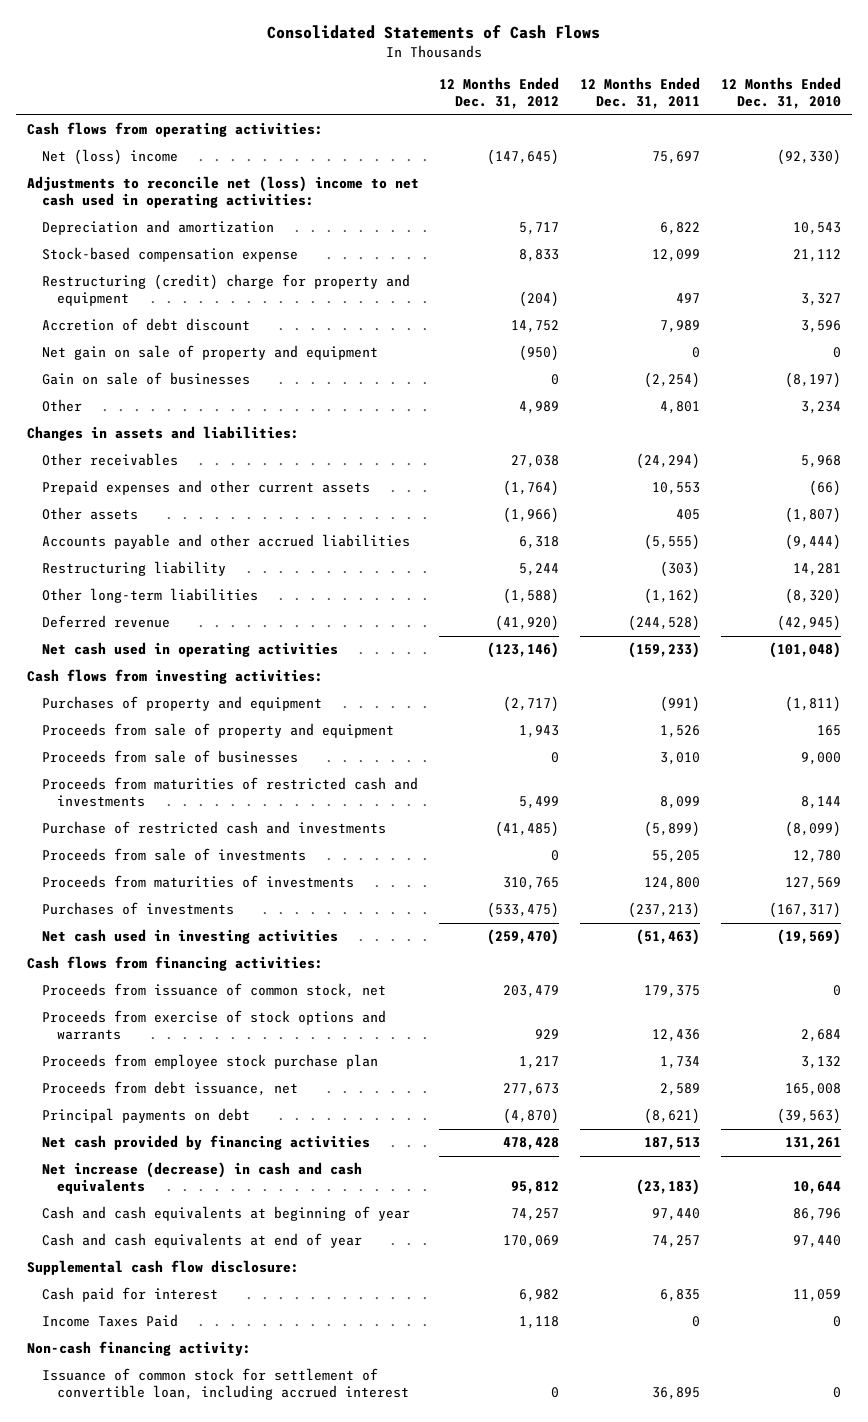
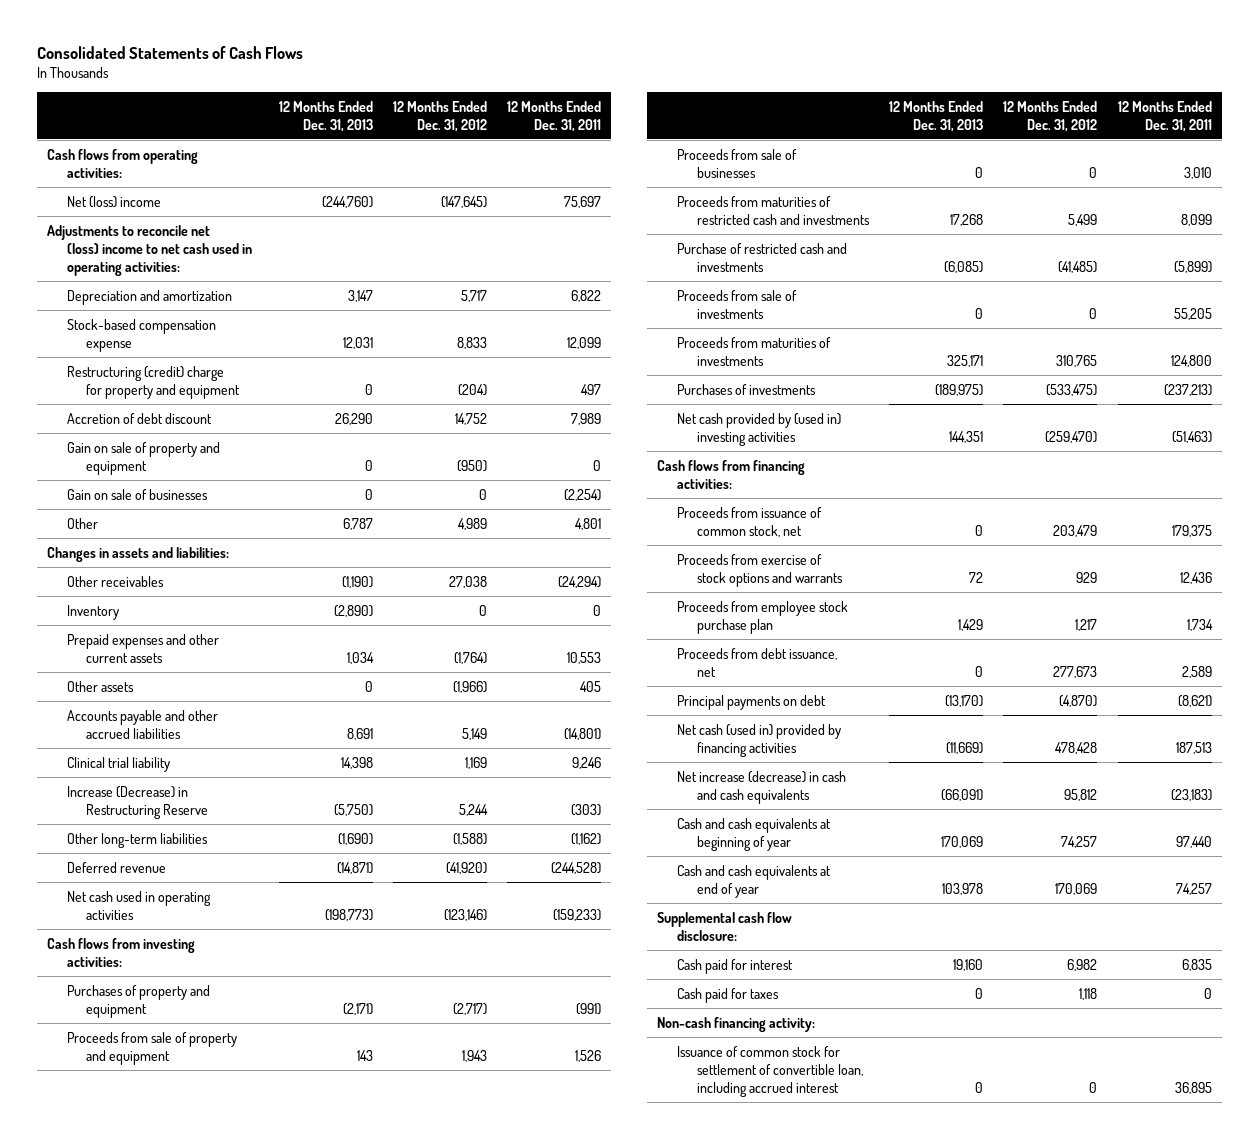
[721,76,842,110] 12 Months Ended Dec. 31, 2010 -> none
none -> [278,100,373,132] 12 Months Ended Dec. 31, 2013
[42,345,379,361] Net gain on sale of property and equipment -> [66,441,220,475] Gain on sale of property and equipment
none -> [66,604,119,620] Inventory
[519,536,560,550] 6,318 -> [462,727,488,740] 5,149
[644,534,701,551] (5,555) -> [564,727,602,740] (14,801)
none -> [66,756,170,772] Clinical trial liability
[42,561,227,577] Restructuring liability -> [66,785,209,819] Increase (Decrease) in Restructuring Reserve
[42,929,339,945] Net cash used in investing activities -> [676,412,841,446] Net cash provided by (used in) investing activities
[42,1135,371,1151] Net cash provided by financing activities -> [676,723,841,757] Net cash (used in) provided by financing activities
[42,1314,179,1328] Income Taxes Paid -> [676,987,779,1003] Cash paid for taxes

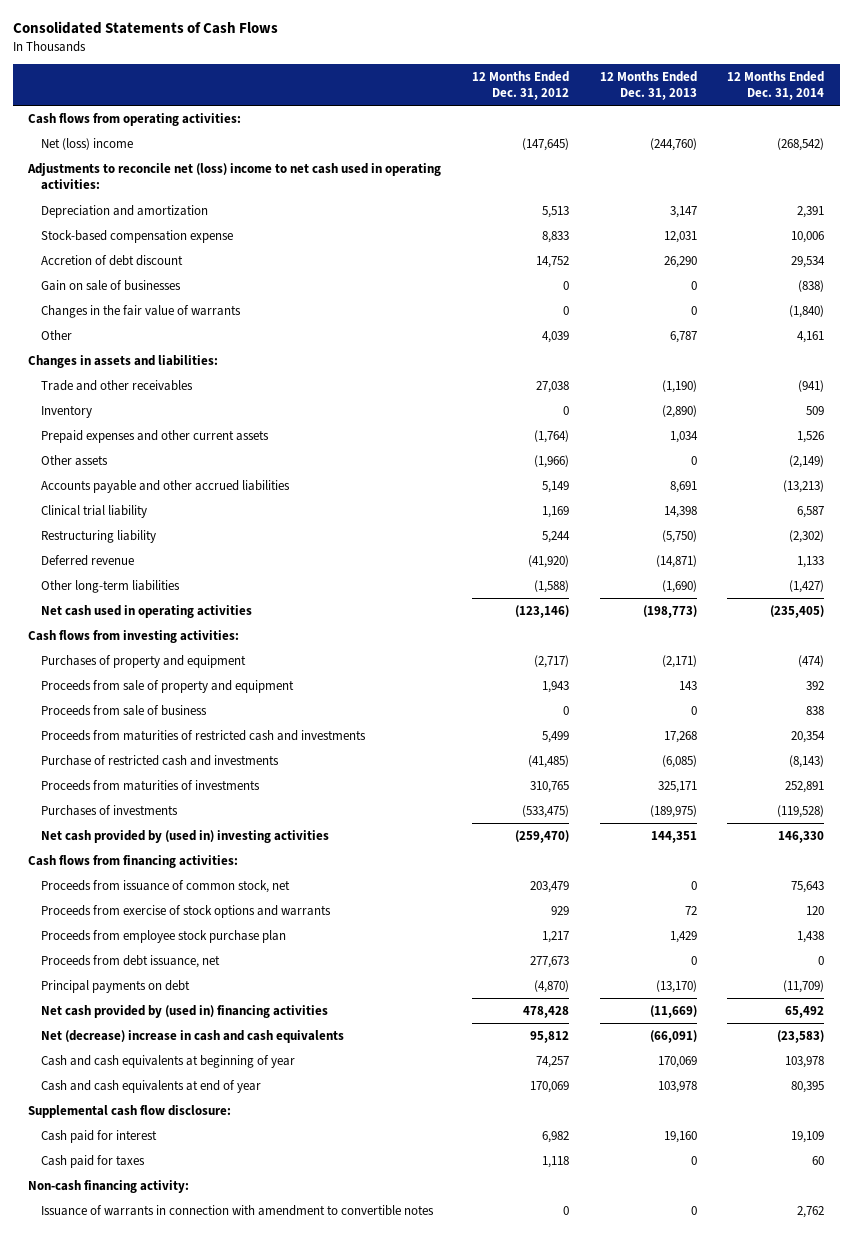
[507,100,602,132] 12 Months Ended Dec. 31, 2011 -> none
none -> [727,70,825,101] 12 Months Ended Dec. 31, 2014
[461,289,488,302] 5,717 -> [541,205,569,218] 5,513
[66,365,241,399] Restructuring (credit) charge for property and equipment -> none
[66,441,220,475] Gain on sale of property and equipment -> none
none -> [40,304,241,318] Changes in the fair value of warrants
[458,517,488,530] 4,989 -> [541,330,569,343] 4,039
[66,575,164,587] Other receivables -> [40,379,193,391] Trade and other receivables
[66,785,209,819] Increase (Decrease) in Restructuring Reserve -> [40,529,156,543] Restructuring liability
[66,832,208,848] Other long-term liabilities -> [40,579,180,593] Other long-term liabilities
[676,148,797,178] Proceeds from sale of businesses -> [40,704,207,716] Proceeds from sale of business
[676,289,797,319] Proceeds from sale of investments -> none
[676,723,841,757] Net cash (used in) provided by financing activities -> [40,1004,328,1018] Net cash provided by (used in) financing activities
[676,770,846,804] Net increase (decrease) in cash and cash equivalents -> [40,1029,344,1043] Net (decrease) increase in cash and cash equivalents
[676,1045,863,1097] Issuance of common stock for settlement of convertible loan, including accrued interest -> none
none -> [40,1204,434,1216] Issuance of warrants in connection with amendment to convertible notes

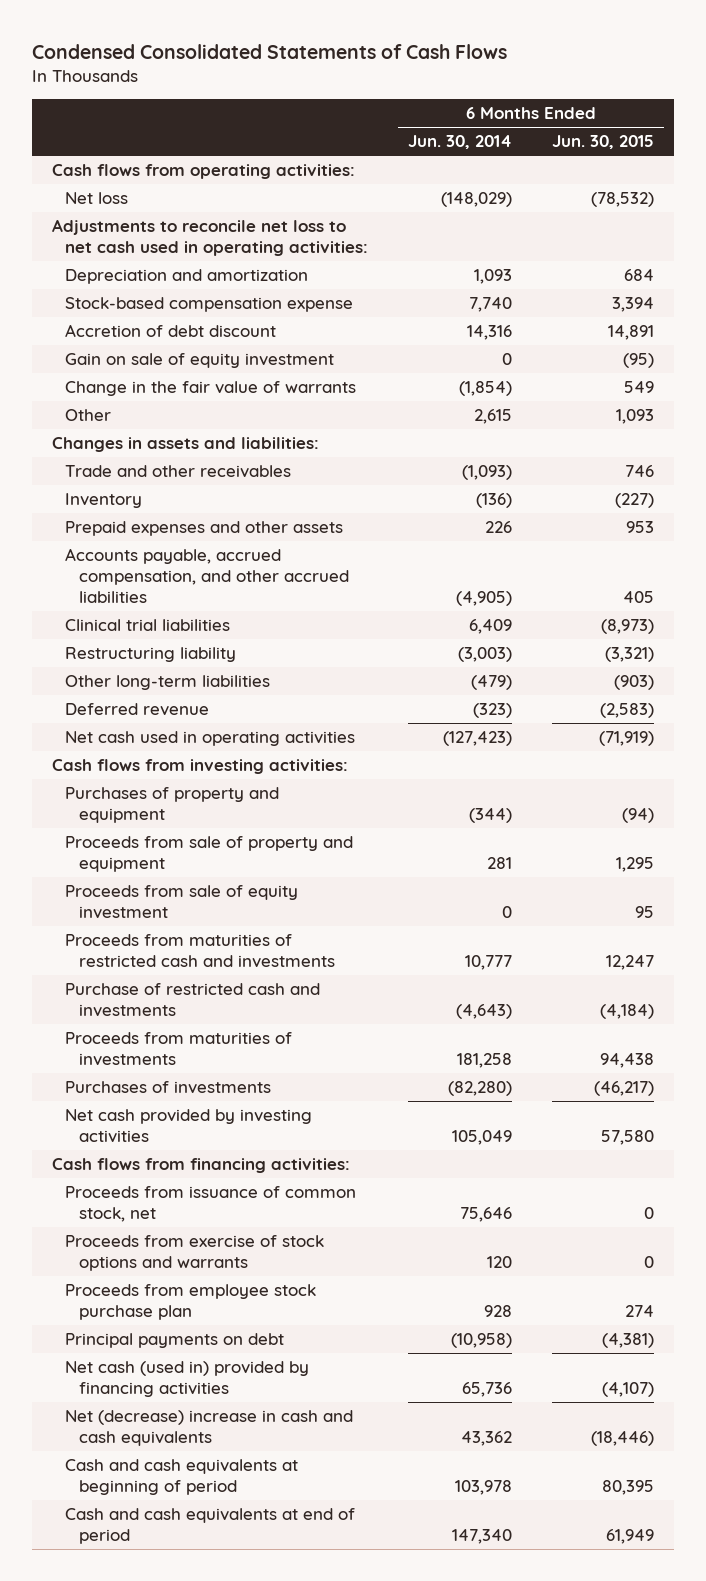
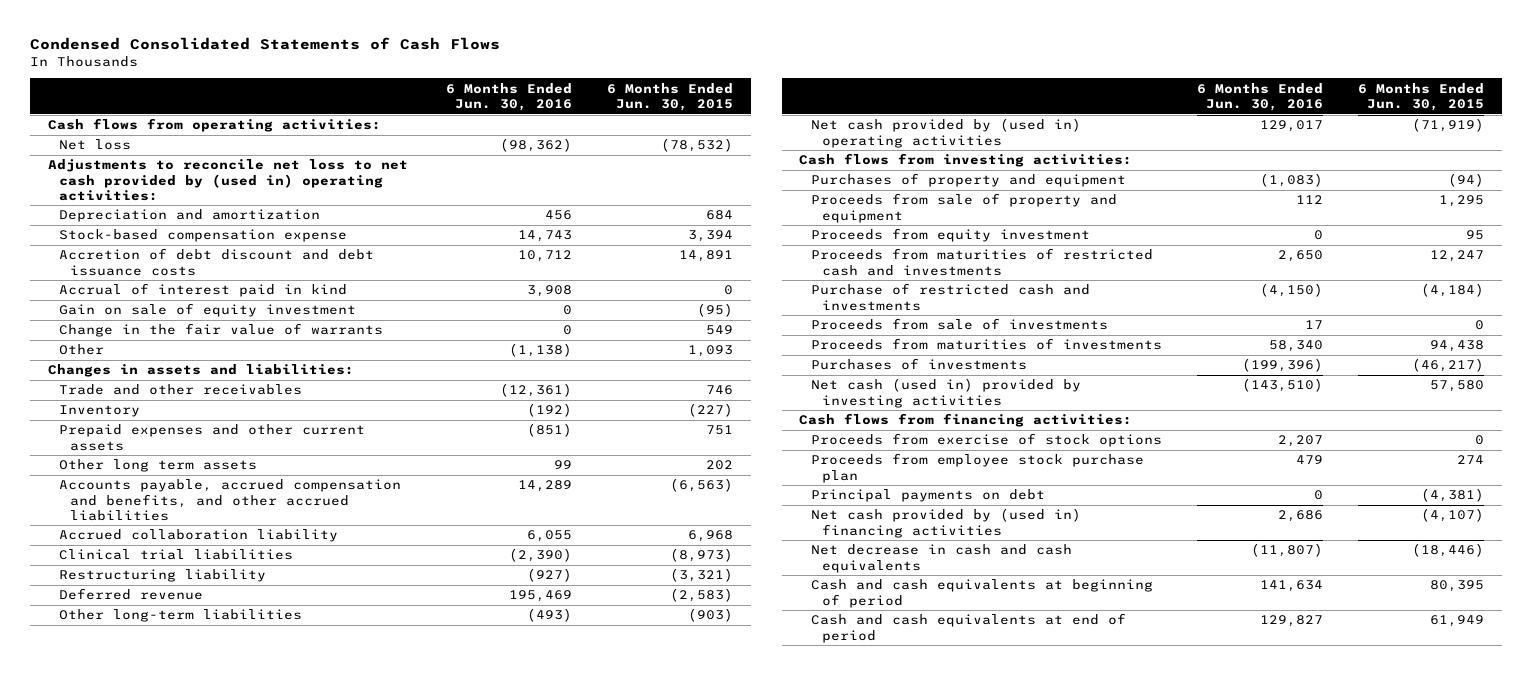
[408,135,513,150] Jun. 30, 2014 -> none
none -> [445,82,572,112] 6 Months Ended Jun. 30, 2016
[52,219,369,257] Adjustments to reconcile net loss to net cash used in operating activities: -> [47,159,408,201] Adjustments to reconcile net loss to net cash provided by (used in) operating activities:
[65,324,277,338] Accretion of debt discount -> [59,248,375,276] Accretion of debt discount and debt issuance costs
none -> [59,283,348,298] Accrual of interest paid in kind
[65,521,344,537] Prepaid expenses and other assets -> [59,424,366,451] Prepaid expenses and other current assets
[625,521,654,534] 953 -> [705,425,733,436] 751
none -> [59,459,258,473] Other long term assets
[65,548,349,604] Accounts payable, accrued compensation, and other accrued liabilities -> [59,479,402,521] Accounts payable, accrued compensation and benefits, and other accrued liabilities
[622,591,654,604] 405 -> [669,478,733,493] (6,563)
none -> [59,529,339,543] Accrued collaboration liability
[65,675,271,691] Other long-term liabilities -> [59,609,303,623] Other long-term liabilities
[65,731,356,747] Net cash used in operating activities -> [810,118,1081,148] Net cash provided by (used in) operating activities
[65,885,299,920] Proceeds from sale of equity investment -> [810,228,1090,243] Proceeds from equity investment
none -> [810,318,1108,331] Proceeds from sale of investments
[65,1109,313,1144] Net cash provided by investing activities -> [810,378,1081,408] Net cash (used in) provided by investing activities
[65,1186,357,1223] Proceeds from issuance of common stock, net -> none
[65,1235,325,1272] Proceeds from exercise of stock options and warrants -> [810,433,1162,448] Proceeds from exercise of stock options
[65,1361,310,1398] Net cash (used in) provided by financing activities -> [810,508,1081,538] Net cash provided by (used in) financing activities
[65,1410,354,1447] Net (decrease) increase in cash and cash equivalents -> [810,544,1072,573] Net decrease in cash and cash equivalents

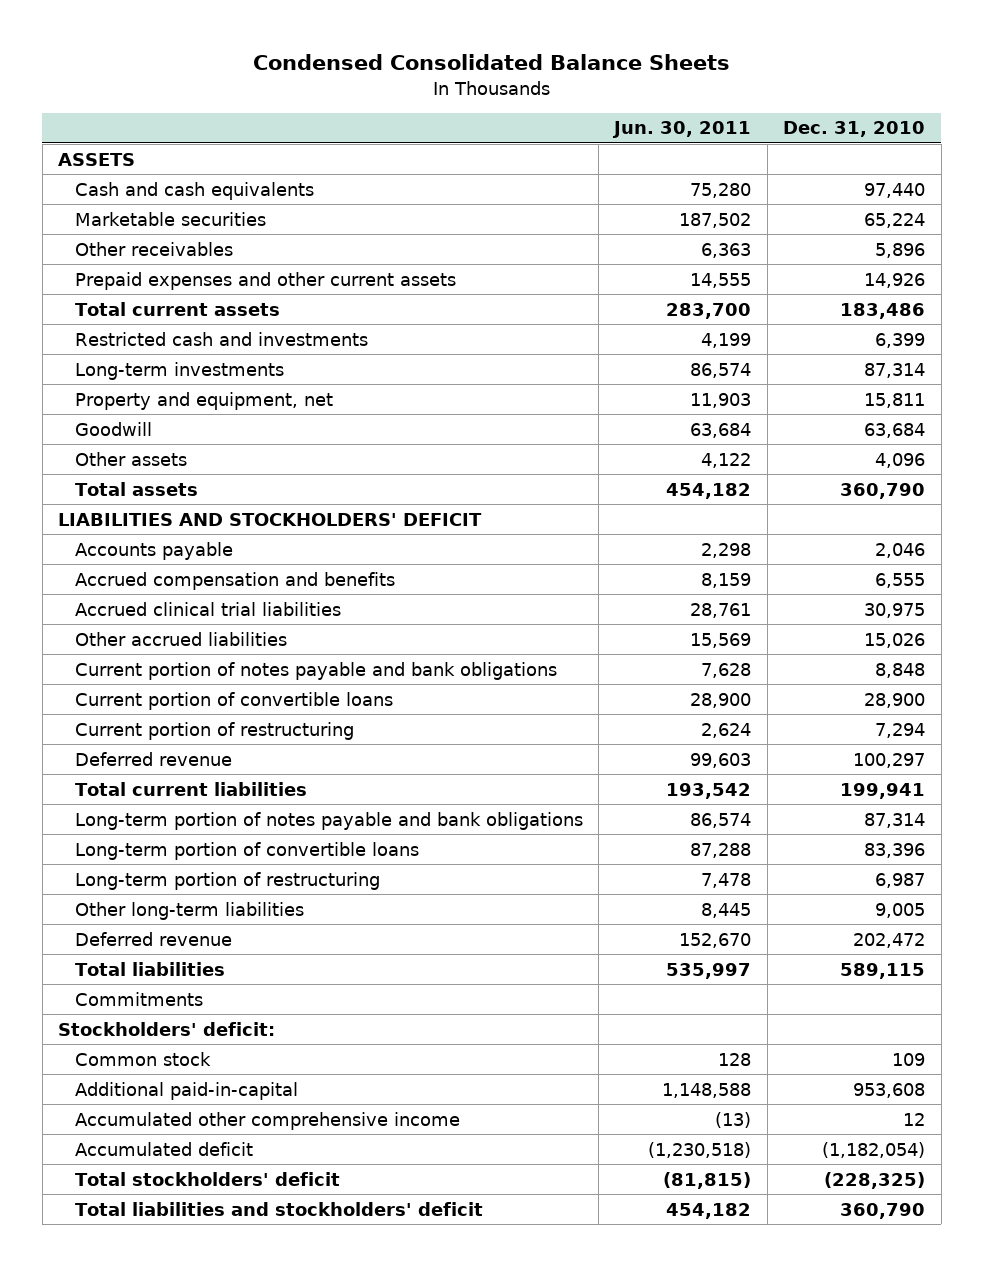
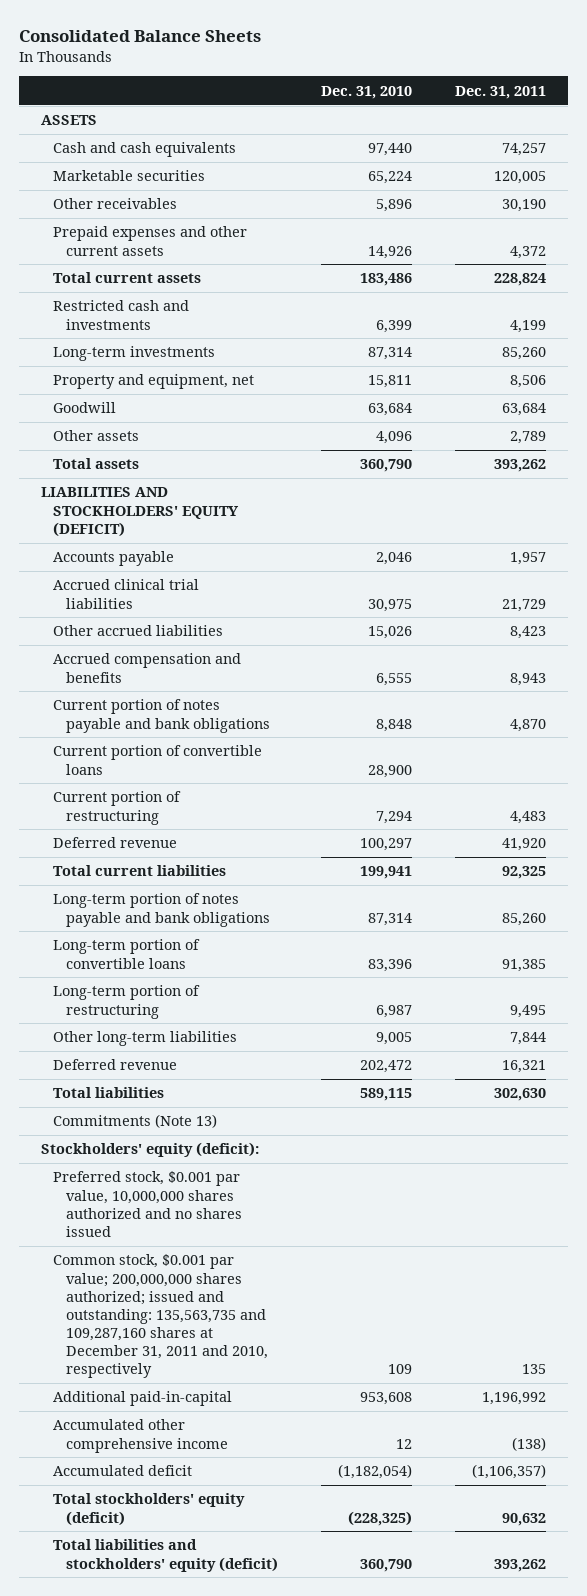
[252,54,730,71] Condensed Consolidated Balance Sheets -> [19,30,262,43] Consolidated Balance Sheets
[612,121,752,139] Jun. 30, 2011 -> none
none -> [455,85,547,99] Dec. 31, 2011
[58,512,483,526] LIABILITIES AND STOCKHOLDERS' DEFICIT -> [40,487,240,537] LIABILITIES AND STOCKHOLDERS' EQUITY (DEFICIT)
[74,571,395,590] Accrued compensation and benefits -> [53,653,242,683] Accrued compensation and benefits
[74,991,203,1006] Commitments -> [53,1114,218,1129] Commitments (Note 13)
[58,1021,276,1036] Stockholders' deficit: -> [40,1142,259,1158] Stockholders' equity (deficit):
none -> [53,1171,242,1237] Preferred stock, $0.001 par value, 10,000,000 shares authorized and no shares issued
[74,1051,211,1066] Common stock -> [53,1254,268,1379] Common stock, $0.001 par value; 200,000,000 shares authorized; issued and outstanding: 135,563,735 and 109,287,160 shares at December 31, 2011 and 2010, respectively
[74,1171,340,1186] Total stockholders' deficit -> [53,1493,246,1526] Total stockholders' equity (deficit)
[74,1201,483,1216] Total liabilities and stockholders' deficit -> [53,1539,278,1572] Total liabilities and stockholders' equity (deficit)

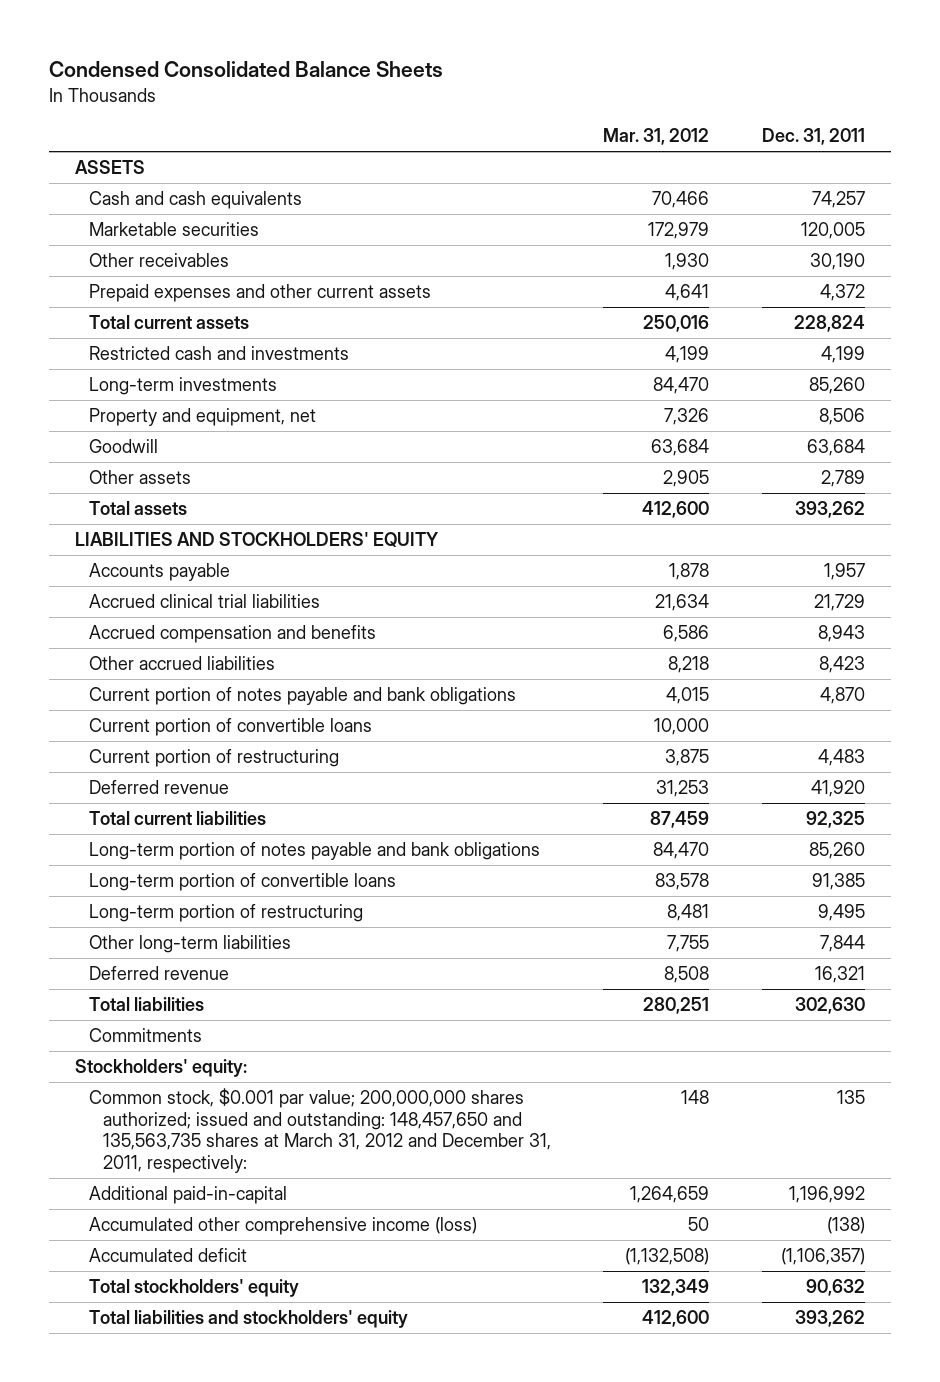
[19,30,262,43] Consolidated Balance Sheets -> [49,61,444,78] Condensed Consolidated Balance Sheets
[320,85,412,99] Dec. 31, 2010 -> none
none -> [603,128,710,146] Mar. 31, 2012
[40,487,240,537] LIABILITIES AND STOCKHOLDERS' EQUITY (DEFICIT) -> [75,532,440,548] LIABILITIES AND STOCKHOLDERS' EQUITY
[53,625,224,637] Other accrued liabilities -> [89,656,276,671] Other accrued liabilities
[53,1171,242,1237] Preferred stock, $0.001 par value, 10,000,000 shares authorized and no shares issued -> none
[53,1114,218,1129] Commitments (Note 13) -> [89,1028,203,1043] Commitments
[40,1142,259,1158] Stockholders' equity (deficit): -> [75,1059,248,1078] Stockholders' equity:
[53,1254,268,1379] Common stock, $0.001 par value; 200,000,000 shares authorized; issued and outstanding: 135,563,735 and 109,287,160 shares at December 31, 2011 and 2010, respectively -> [89,1088,552,1173] Common stock, $0.001 par value; 200,000,000 shares authorized; issued and outstanding: 148,457,650 and 135,563,735 shares at March 31, 2012 and December 31, 2011, respectively:
[53,1419,228,1453] Accumulated other comprehensive income -> [89,1217,478,1236] Accumulated other comprehensive income (loss)
[53,1493,246,1526] Total stockholders' equity (deficit) -> [89,1279,300,1298] Total stockholders' equity
[53,1539,278,1572] Total liabilities and stockholders' equity (deficit) -> [89,1310,409,1329] Total liabilities and stockholders' equity

